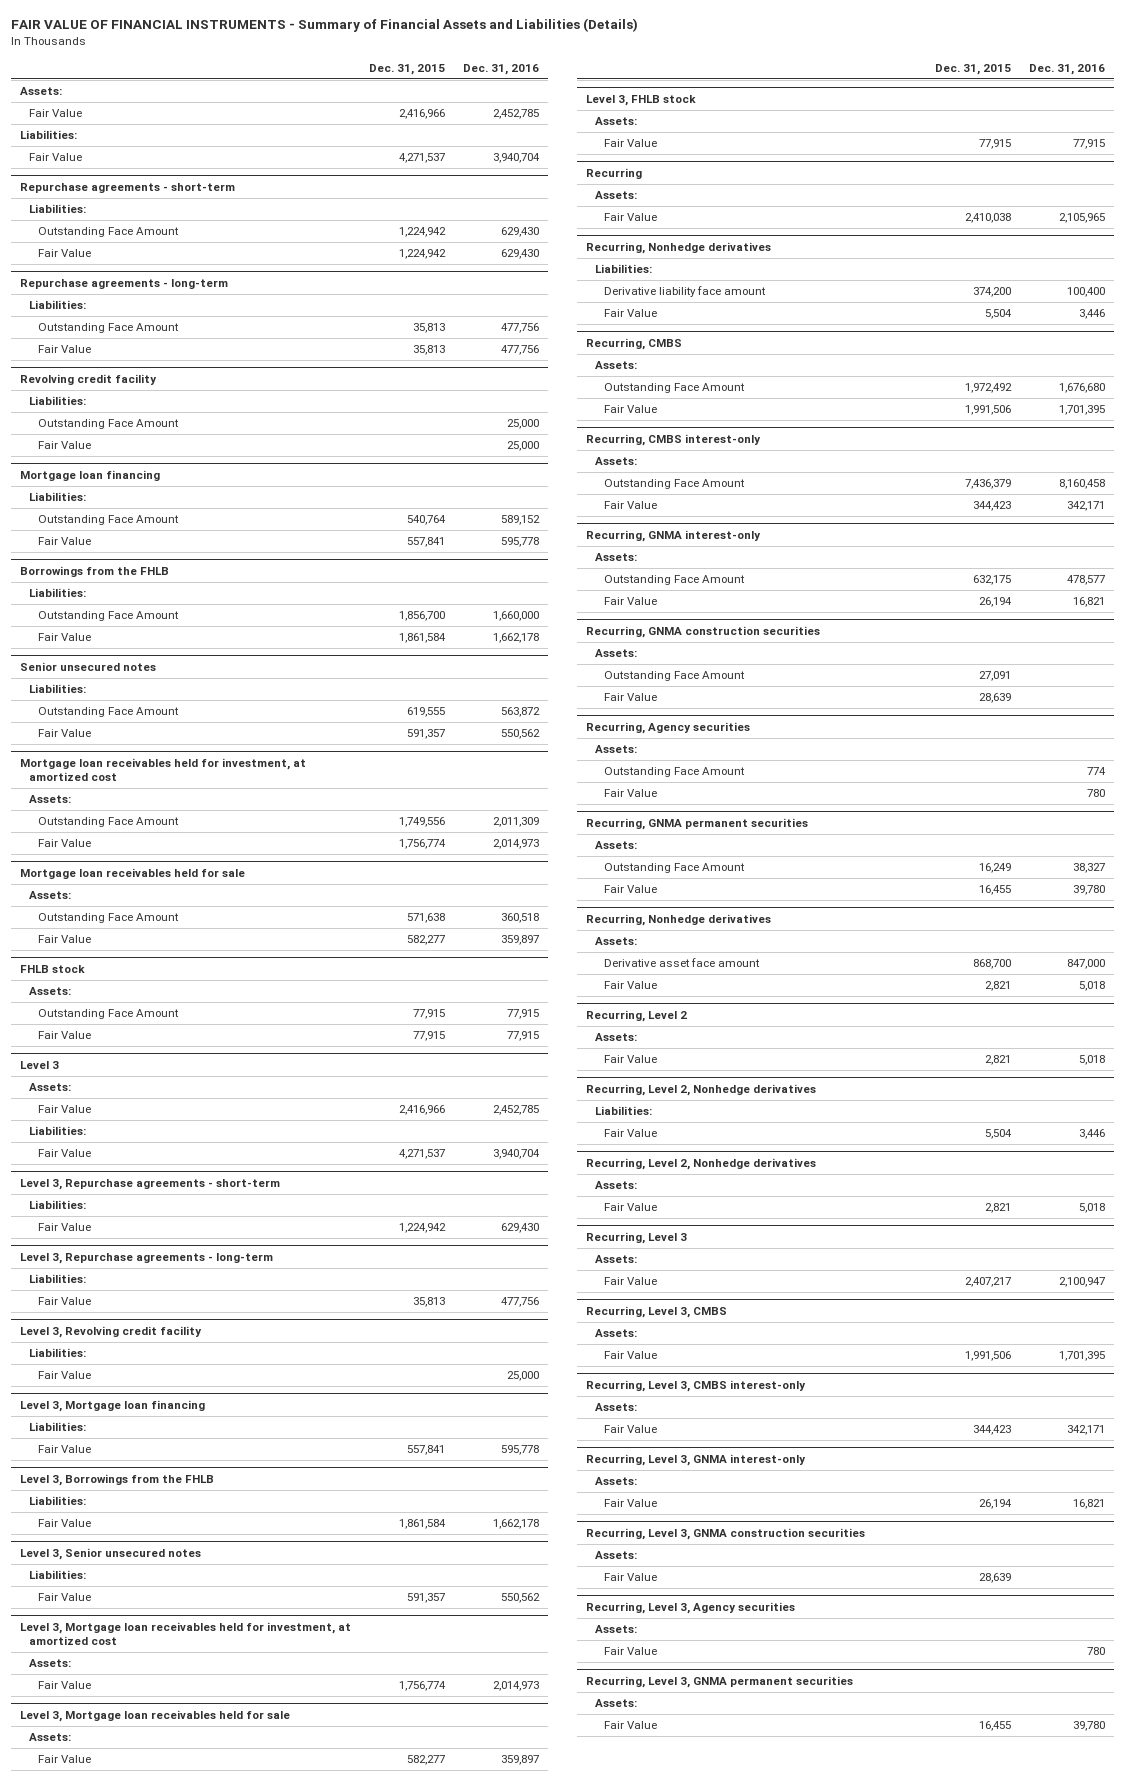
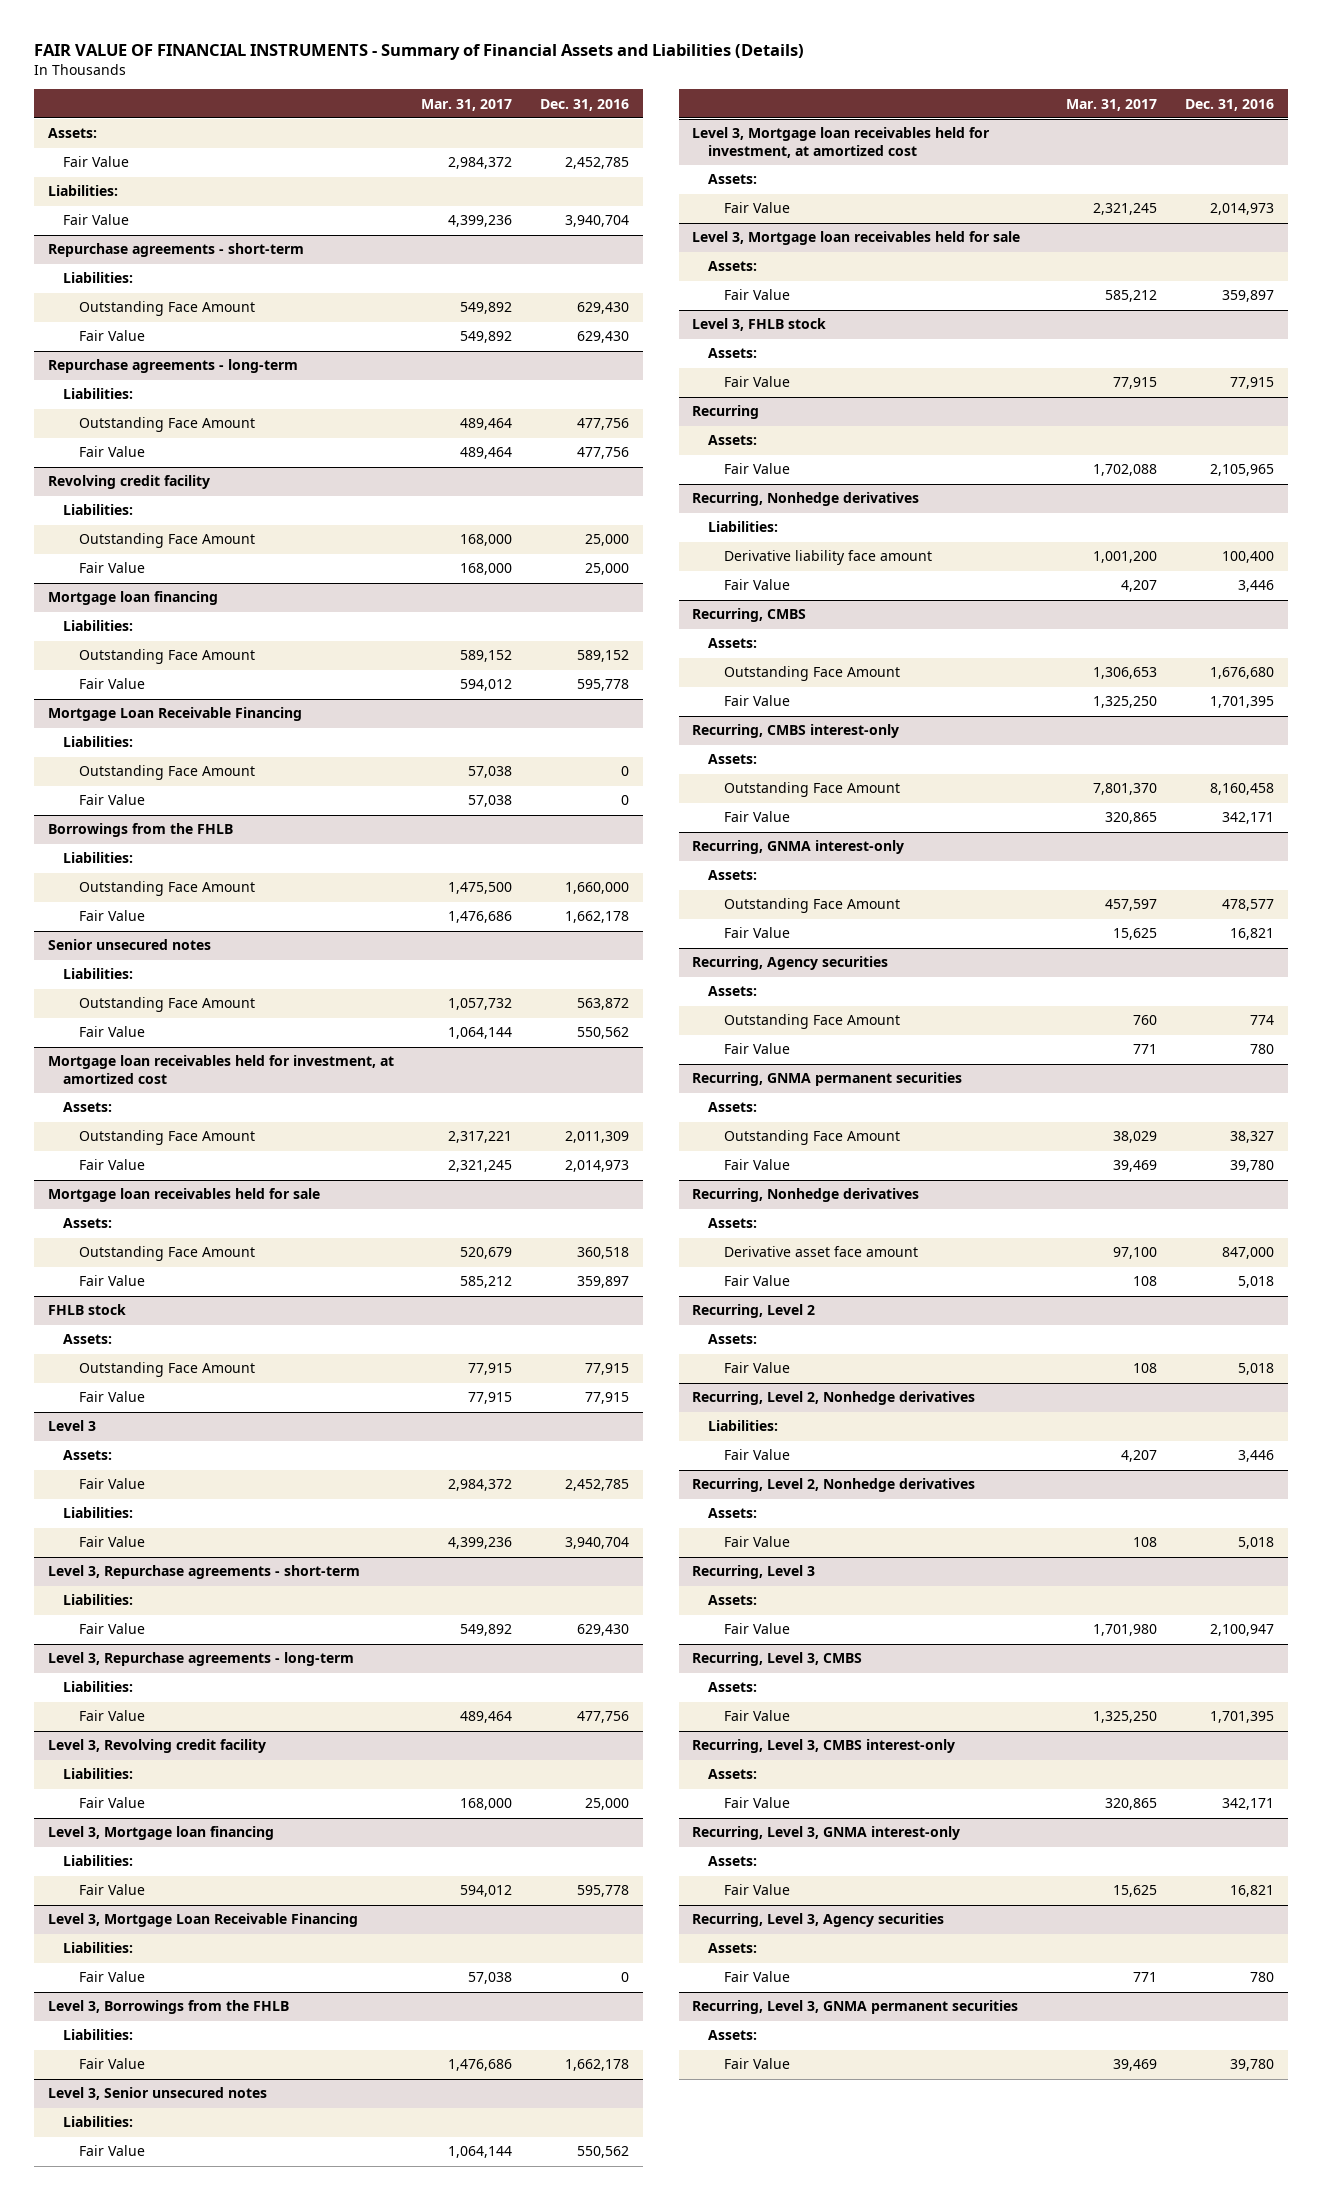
[368,63,445,75] Dec. 31, 2015 -> none
none -> [421,98,513,111] Mar. 31, 2017
none -> [47,707,302,722] Mortgage Loan Receivable Financing
none -> [63,736,134,748] Liabilities:
none -> [78,765,255,781] Outstanding Face Amount
none -> [78,794,145,806] Fair Value
none -> [47,1913,358,1928] Level 3, Mortgage Loan Receivable Financing
none -> [63,1942,134,1954] Liabilities:
none -> [78,1971,145,1983] Fair Value
[586,625,821,638] Recurring, GNMA construction securities -> none
[595,649,638,658] Assets: -> none
[603,671,745,682] Outstanding Face Amount -> none
[603,693,657,702] Fair Value -> none
[586,1527,866,1540] Recurring, Level 3, GNMA construction securities -> none
[595,1551,638,1560] Assets: -> none
[603,1573,657,1582] Fair Value -> none

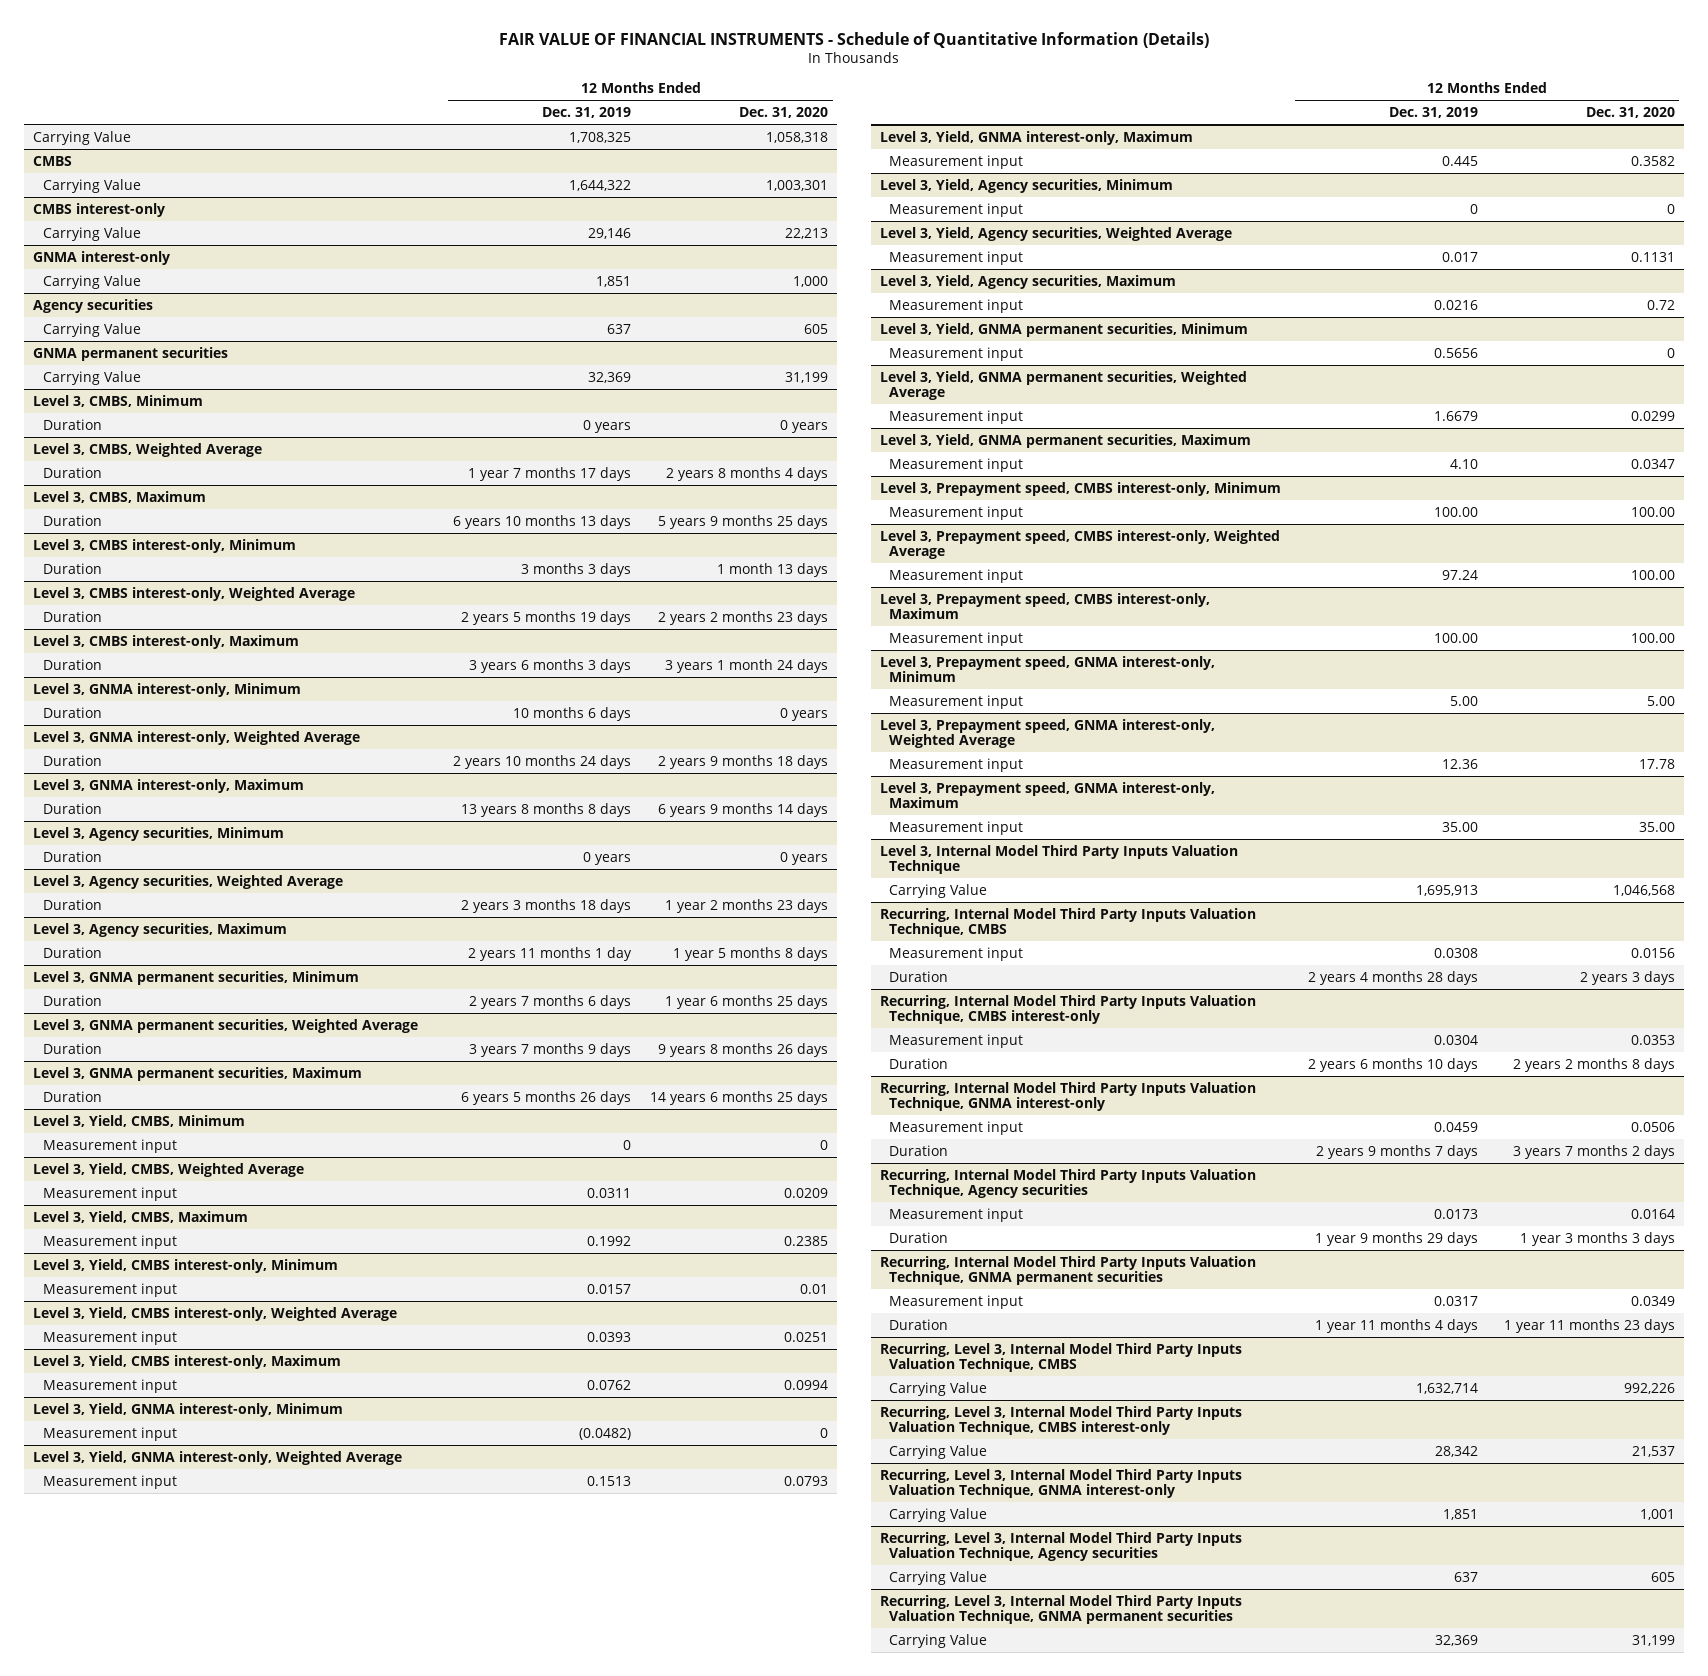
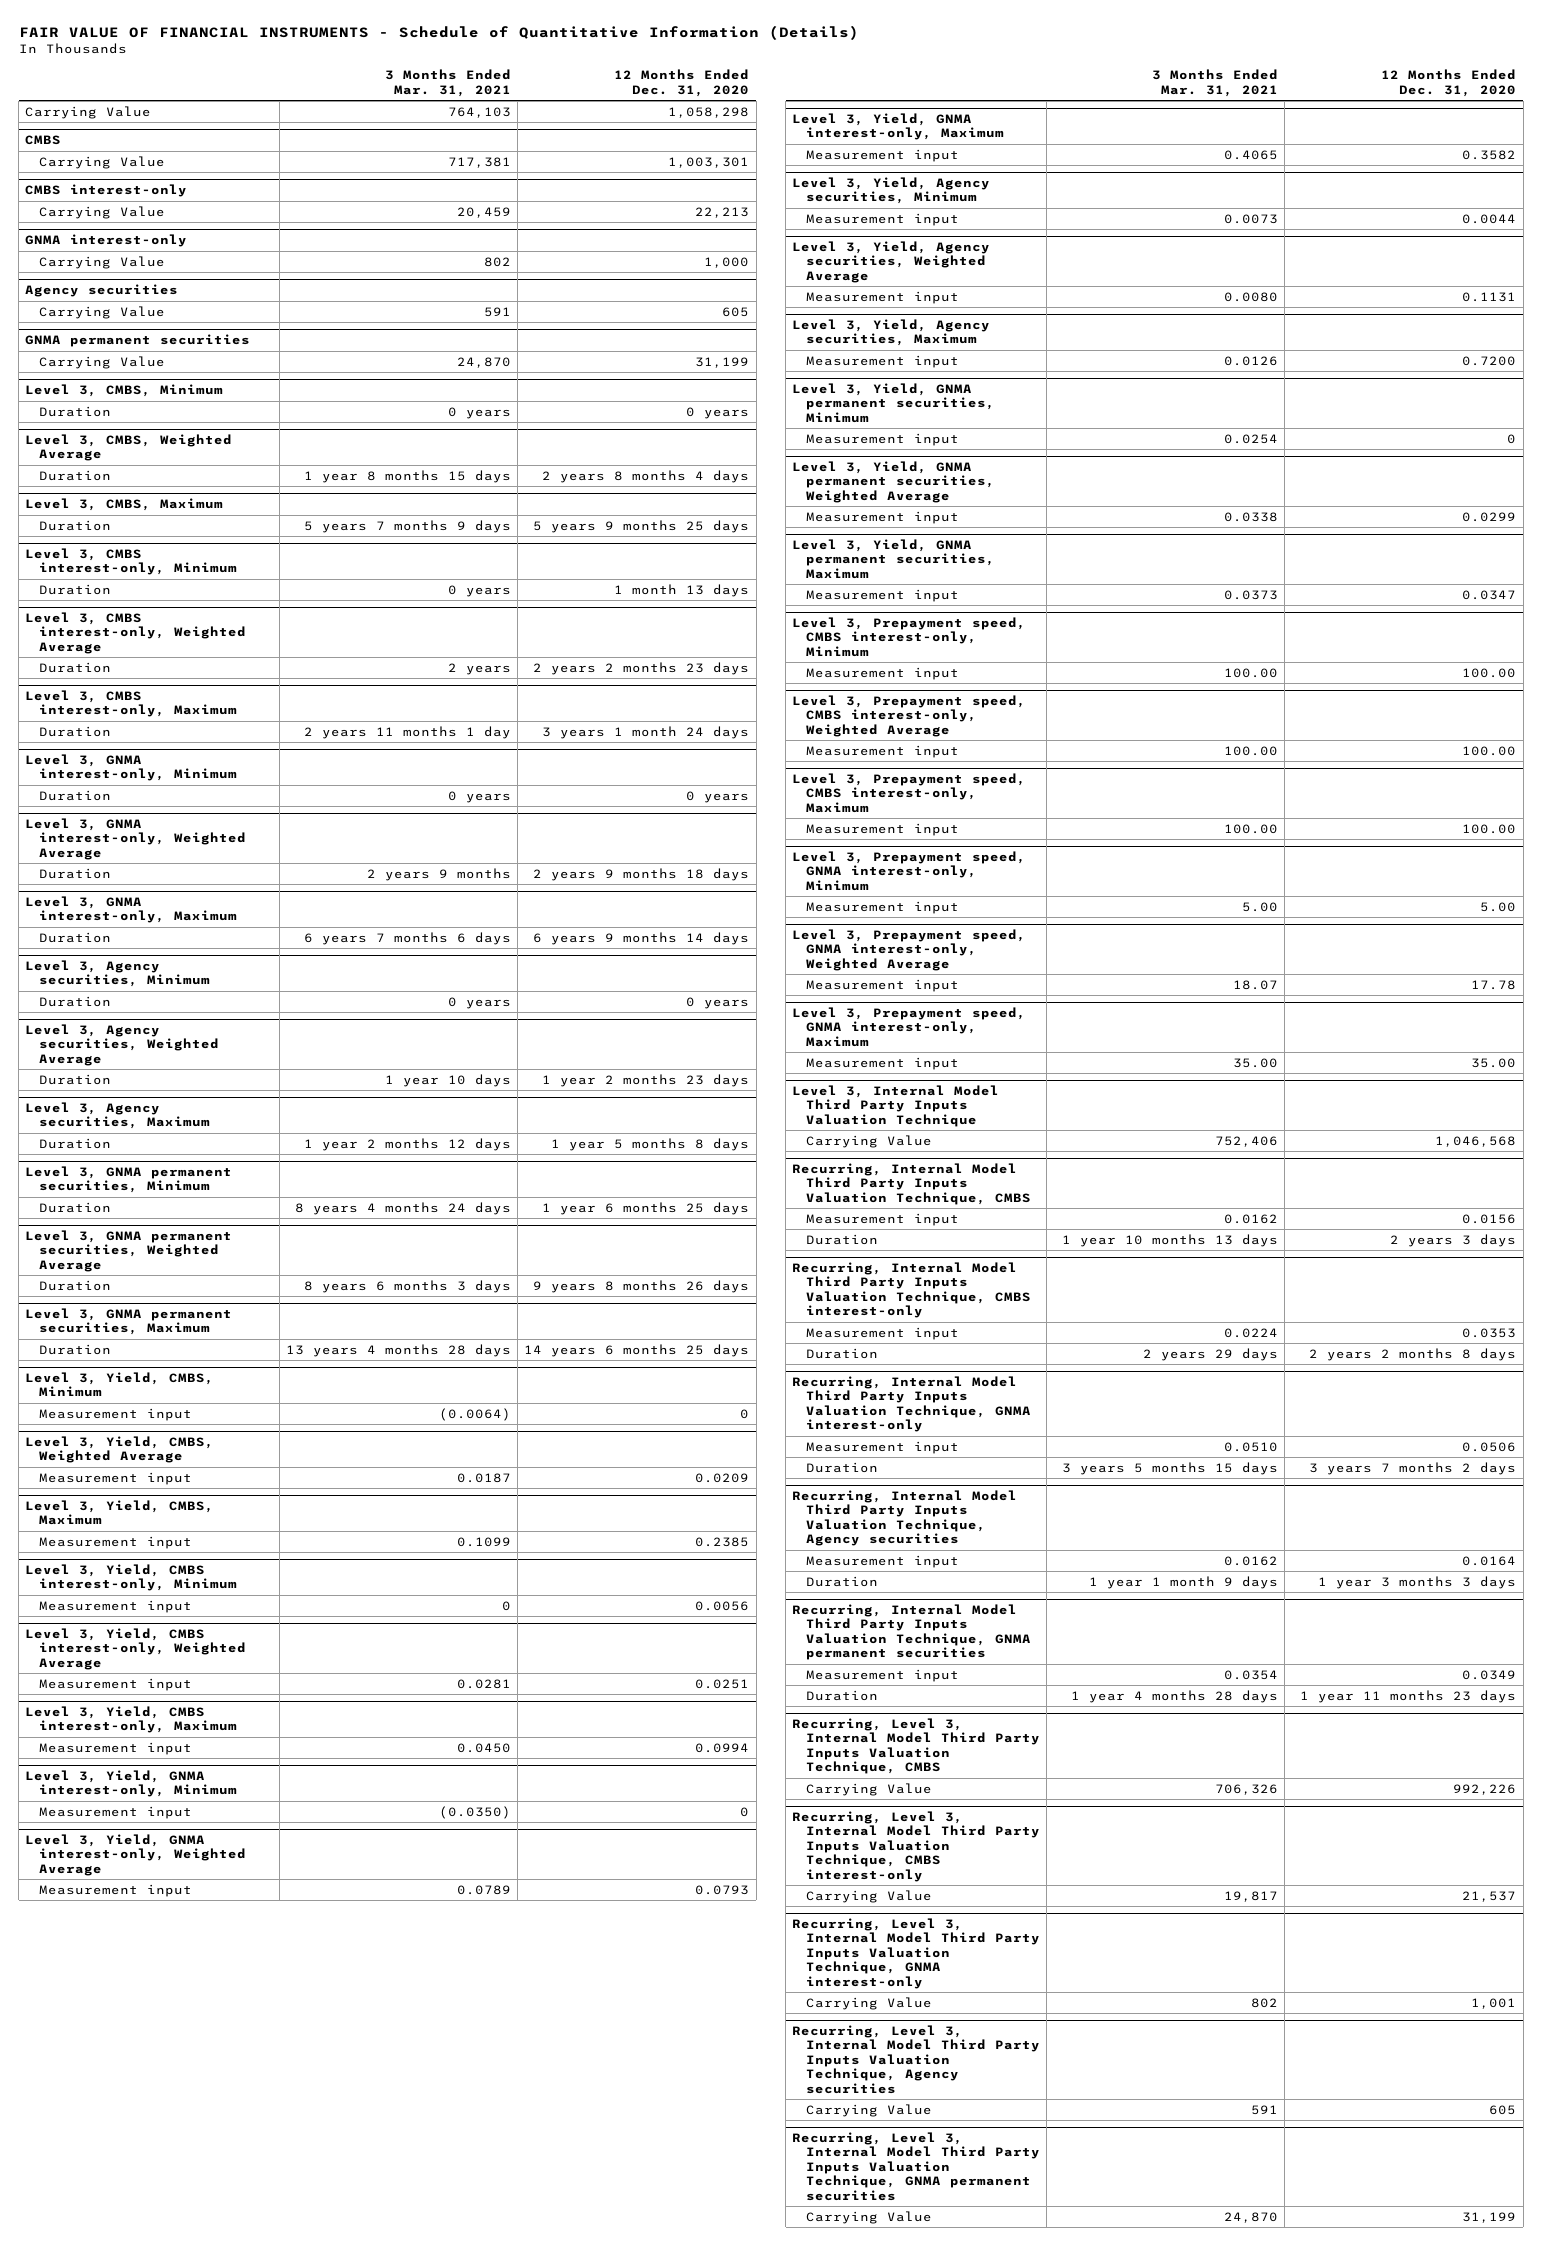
[542,106,632,118] Dec. 31, 2019 -> none
none -> [385,69,512,97] 3 Months Ended Mar. 31, 2021
[765,131,828,143] 1,058,318 -> [668,106,750,118] 1,058,298
[799,1283,828,1294] 0.01 -> [695,1600,750,1611] 0.0056
[1666,203,1675,214] 0 -> [1462,213,1517,224] 0.0044
[1646,299,1675,310] 0.72 -> [1462,355,1517,366] 0.7200

